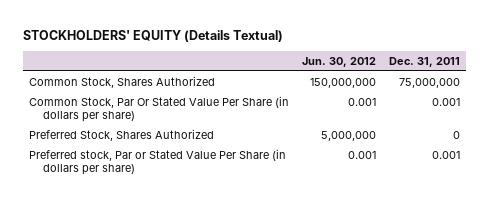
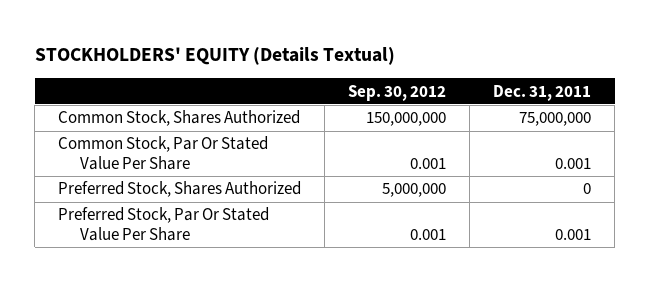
[302,57,377,68] Jun. 30, 2012 -> none
none -> [348,84,447,101] Sep. 30, 2012
[29,95,290,123] Common Stock, Par Or Stated Value Per Share (in dollars per share) -> [58,136,269,170] Common Stock, Par Or Stated Value Per Share
[29,148,287,176] Preferred stock, Par or Stated Value Per Share (in dollars per share) -> [58,207,270,241] Preferred Stock, Par Or Stated Value Per Share

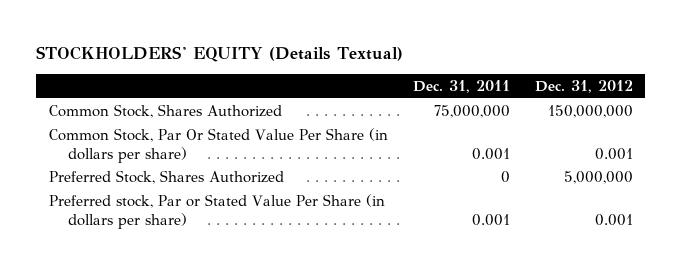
[348,84,447,101] Sep. 30, 2012 -> none
none -> [534,79,633,93] Dec. 31, 2012
[58,136,269,170] Common Stock, Par Or Stated Value Per Share -> [48,127,388,163] Common Stock, Par Or Stated Value Per Share (in dollars per share)
[58,207,270,241] Preferred Stock, Par Or Stated Value Per Share -> [48,193,385,229] Preferred stock, Par or Stated Value Per Share (in dollars per share)

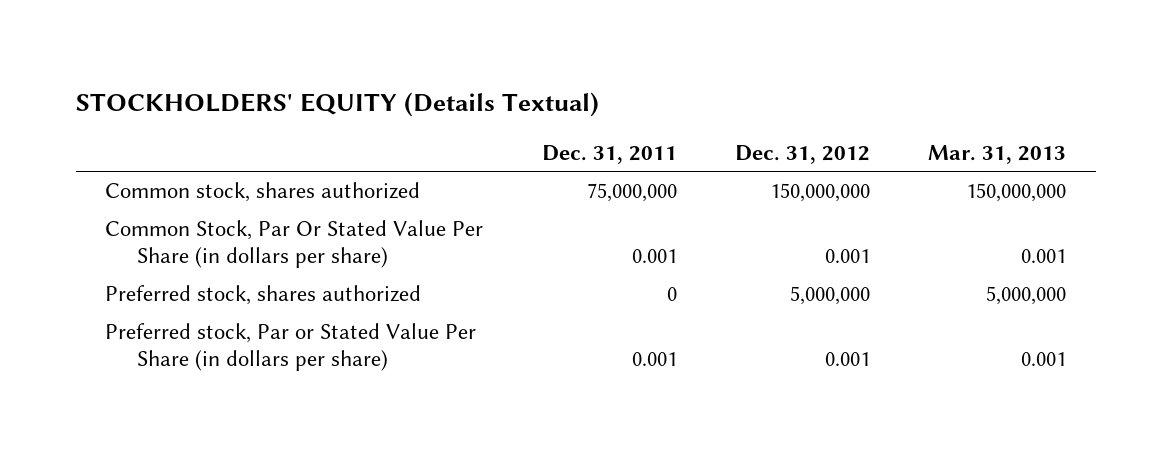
none -> [928,144,1067,164] Mar. 31, 2013
[48,103,282,118] Common Stock, Shares Authorized -> [105,182,421,203] Common stock, shares authorized
[48,169,284,184] Preferred Stock, Shares Authorized -> [105,285,422,306] Preferred stock, shares authorized

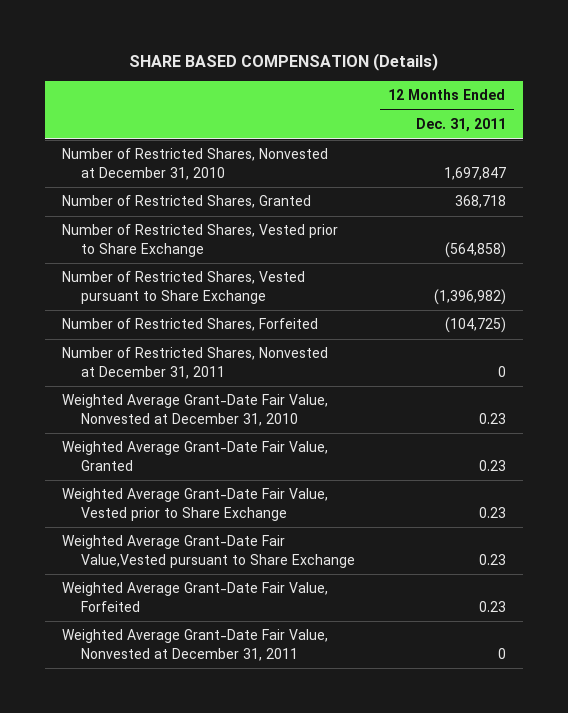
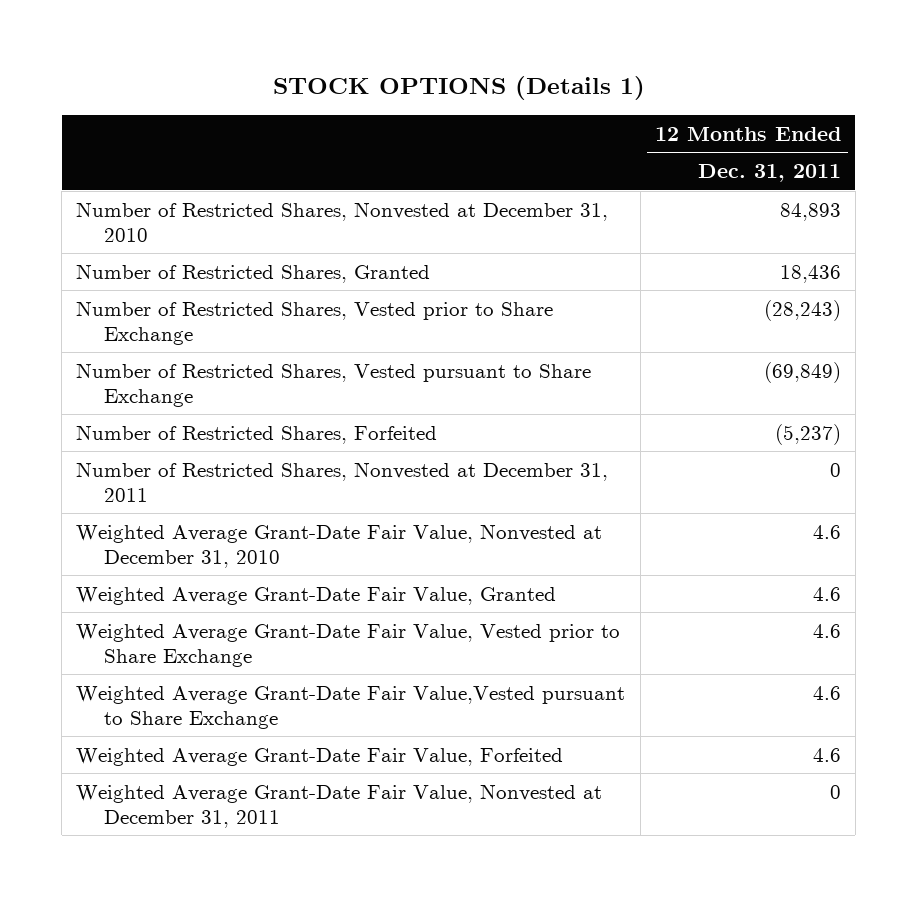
[128,53,438,72] SHARE BASED COMPENSATION (Details) -> [272,76,645,101] STOCK OPTIONS (Details 1)
[443,166,506,180] 1,697,847 -> [779,202,841,221] 84,893
[454,195,506,209] 368,718 -> [779,264,841,283] 18,436
[444,241,506,258] (564,858) -> [763,299,841,321] (28,243)
[433,288,506,305] (1,396,982) -> [763,361,841,383] (69,849)
[444,317,506,334] (104,725) -> [774,423,841,445] (5,237)
[478,412,506,424] 0.23 -> [812,524,841,539] 4.6
[478,459,506,471] 0.23 -> [812,586,841,601] 4.6
[478,506,506,518] 0.23 -> [812,623,841,638] 4.6
[478,553,506,565] 0.23 -> [812,685,841,700] 4.6
[478,600,506,612] 0.23 -> [812,747,841,762] 4.6

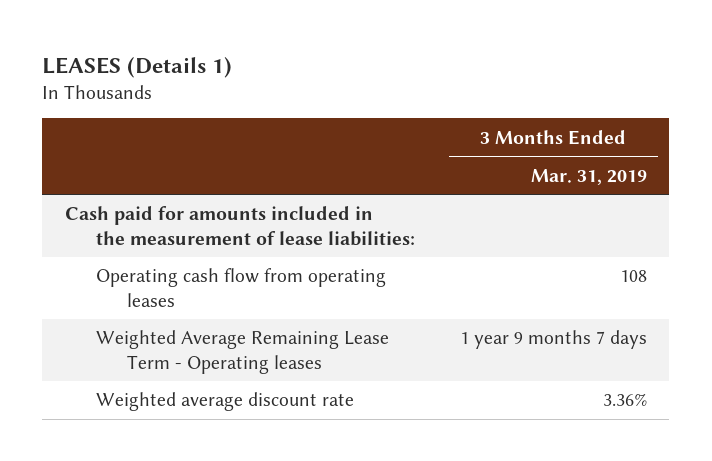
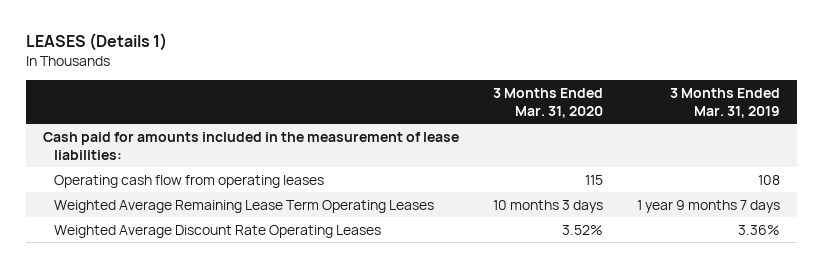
none -> [492,87,603,118] 3 Months Ended Mar. 31, 2020
[95,330,389,374] Weighted Average Remaining Lease Term - Operating leases -> [53,199,434,213] Weighted Average Remaining Lease Term Operating Leases
[95,392,354,412] Weighted average discount rate -> [53,224,381,238] Weighted Average Discount Rate Operating Leases

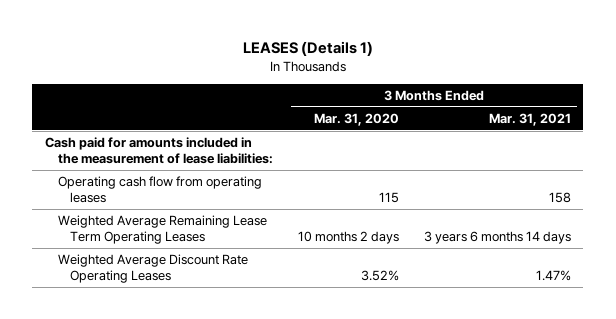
[669,87,780,118] 3 Months Ended Mar. 31, 2019 -> none
none -> [488,113,571,127] Mar. 31, 2021
[492,199,603,213] 10 months 3 days -> [297,231,399,245] 10 months 2 days

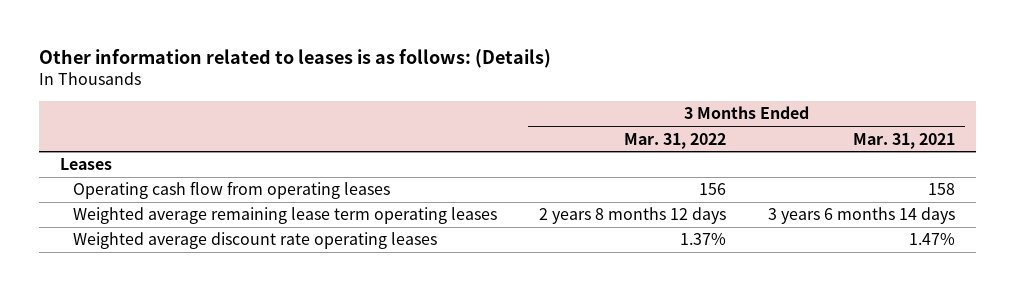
[242,40,373,56] LEASES (Details 1) -> [39,48,552,68] Other information related to leases is as follows: (Details)
[313,113,399,127] Mar. 31, 2020 -> none
none -> [623,132,726,149] Mar. 31, 2022
[44,137,273,165] Cash paid for amounts included in the measurement of lease liabilities: -> none
none -> [60,158,113,171] Leases
[57,215,267,245] Weighted Average Remaining Lease Term Operating Leases -> [72,207,497,225] Weighted average remaining lease term operating leases
[57,254,248,284] Weighted Average Discount Rate Operating Leases -> [72,232,437,250] Weighted average discount rate operating leases

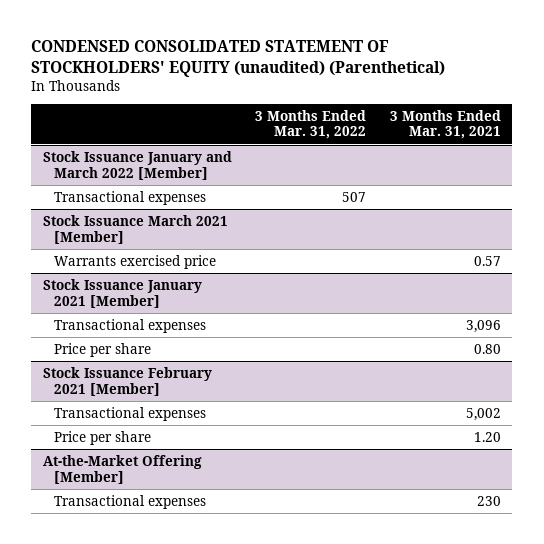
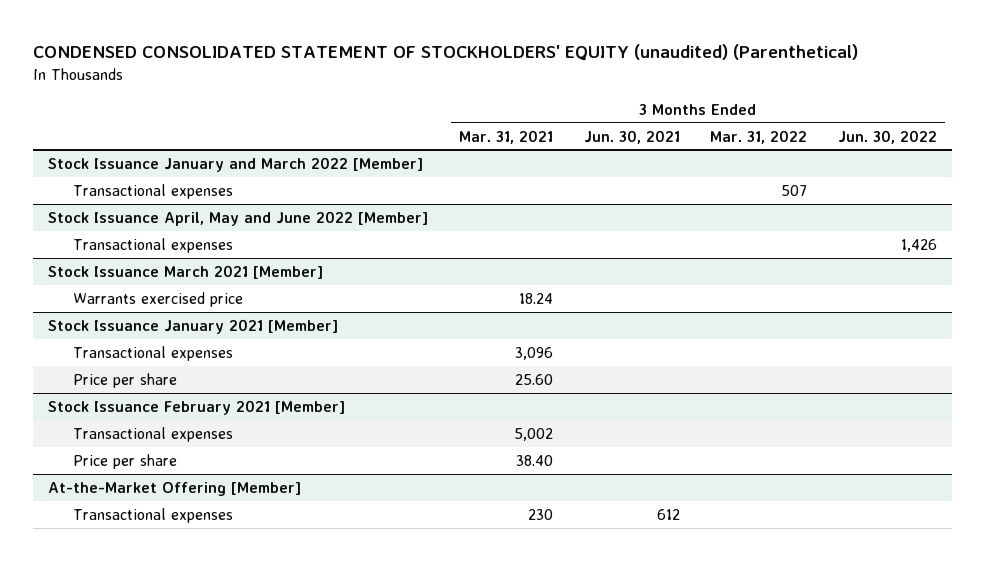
none -> [583,129,680,144] Jun. 30, 2021
none -> [837,129,937,144] Jun. 30, 2022
none -> [48,210,429,226] Stock Issuance April, May and June 2022 [Member]
none -> [73,237,234,253] Transactional expenses
[473,255,501,266] 0.57 -> [518,292,553,304] 18.24
[473,343,501,354] 0.80 -> [514,373,553,385] 25.60
[473,431,501,442] 1.20 -> [515,454,553,466] 38.40

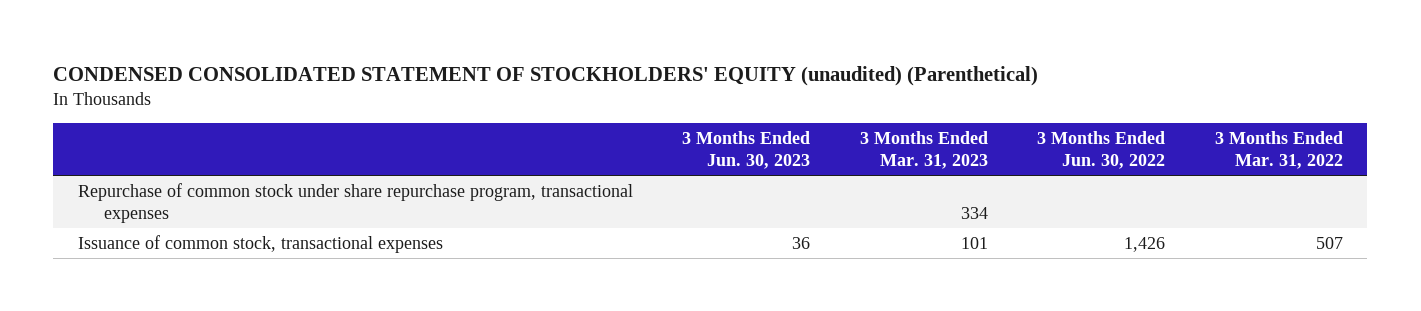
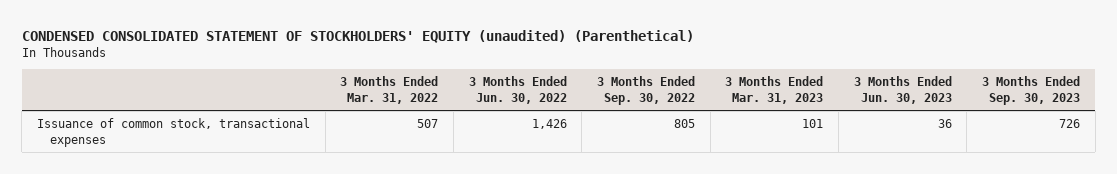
none -> [597,76,696,105] 3 Months Ended Sep. 30, 2022
none -> [982,76,1081,105] 3 Months Ended Sep. 30, 2023
[77,182,633,223] Repurchase of common stock under share repurchase program, transactional expenses -> none

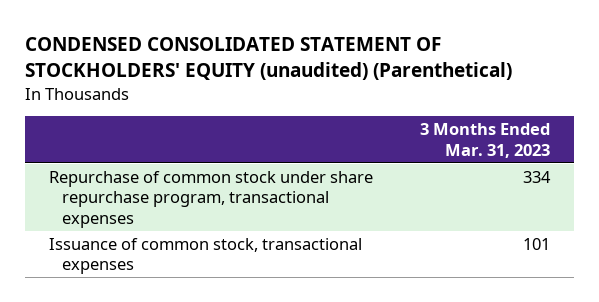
[340,76,439,104] 3 Months Ended Mar. 31, 2022 -> none
[468,76,567,104] 3 Months Ended Jun. 30, 2022 -> none
[597,76,696,105] 3 Months Ended Sep. 30, 2022 -> none
[853,76,952,104] 3 Months Ended Jun. 30, 2023 -> none
[982,76,1081,105] 3 Months Ended Sep. 30, 2023 -> none
none -> [48,171,373,228] Repurchase of common stock under share repurchase program, transactional expenses

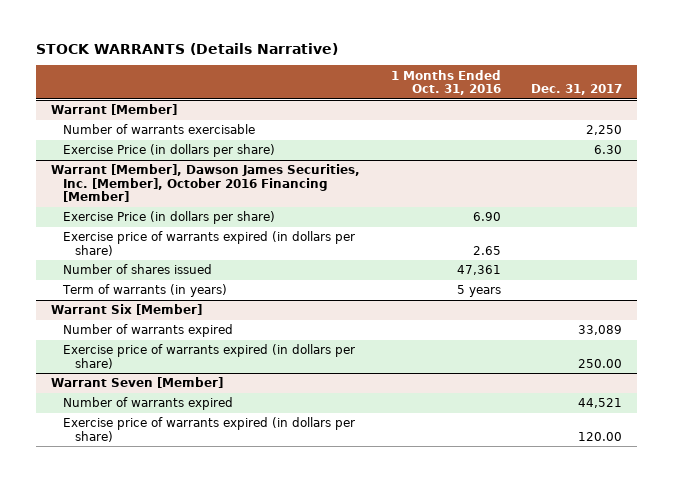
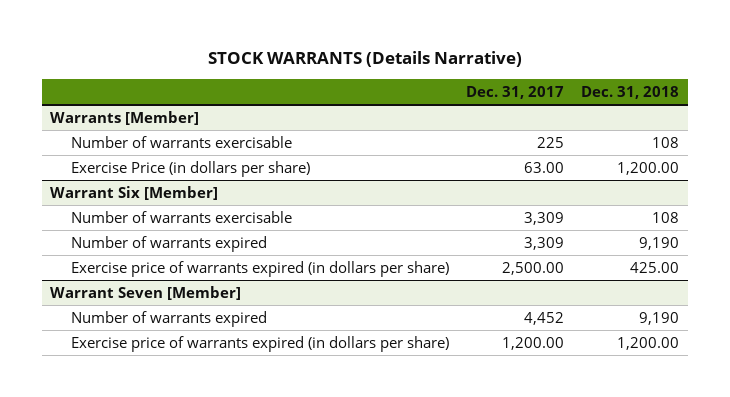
[390,69,501,96] 1 Months Ended Oct. 31, 2016 -> none
none -> [581,85,680,99] Dec. 31, 2018
[51,164,361,203] Warrant [Member], Dawson James Securities, Inc. [Member], October 2016 Financing [Member] -> none
[62,211,275,225] Exercise Price (in dollars per share) -> none
[62,231,355,256] Exercise price of warrants expired (in dollars per share) -> none
[62,264,212,275] Number of shares issued -> none
[61,284,227,298] Term of warrants (in years) -> none
[51,104,178,116] Warrant [Member] -> [50,110,200,125] Warrants [Member]
[586,125,623,136] 2,250 -> [537,136,565,148] 225
[594,145,623,155] 6.30 -> [524,161,565,173] 63.00
none -> [71,210,293,223] Number of warrants exercisable
[578,325,623,336] 33,089 -> [524,236,565,250] 3,309
[578,358,623,368] 250.00 -> [502,261,565,275] 2,500.00
[578,398,623,409] 44,521 -> [524,311,565,325] 4,452
[578,431,623,441] 120.00 -> [502,336,565,350] 1,200.00

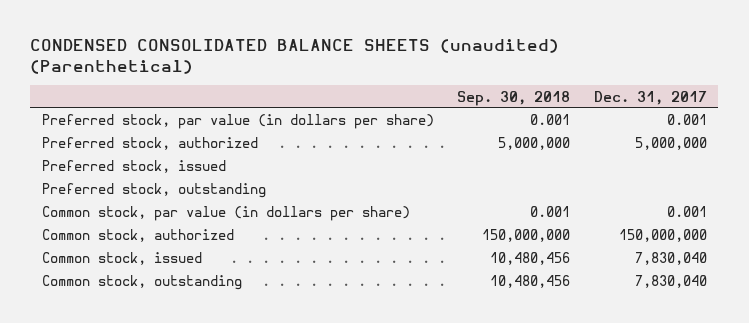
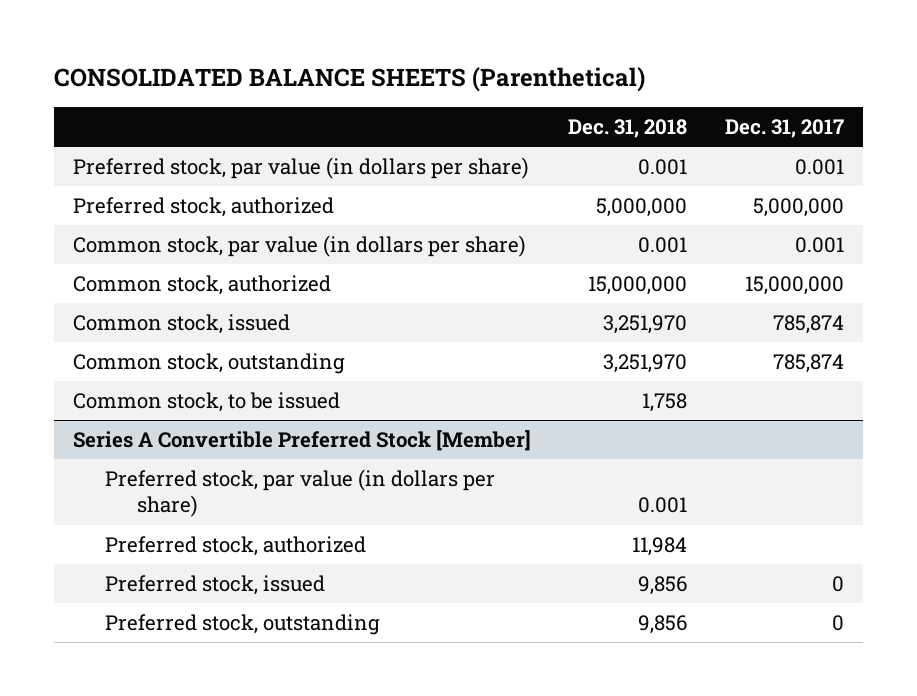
[30,39,560,74] CONDENSED CONSOLIDATED BALANCE SHEETS (unaudited) (Parenthetical) -> [54,67,646,93] CONSOLIDATED BALANCE SHEETS (Parenthetical)
[457,90,571,106] Sep. 30, 2018 -> none
none -> [568,118,688,138] Dec. 31, 2018
[42,160,227,174] Preferred stock, issued -> none
[42,183,267,199] Preferred stock, outstanding -> none
[618,229,707,243] 150,000,000 -> [744,276,844,296] 15,000,000
[634,252,707,266] 7,830,040 -> [772,315,844,335] 785,874
[634,275,707,289] 7,830,040 -> [772,354,844,374] 785,874
none -> [72,392,340,413] Common stock, to be issued
none -> [72,430,531,452] Series A Convertible Preferred Stock [Member]
none -> [105,469,496,518] Preferred stock, par value (in dollars per share)
none -> [105,536,367,557] Preferred stock, authorized
none -> [105,575,326,596] Preferred stock, issued
none -> [105,614,381,636] Preferred stock, outstanding

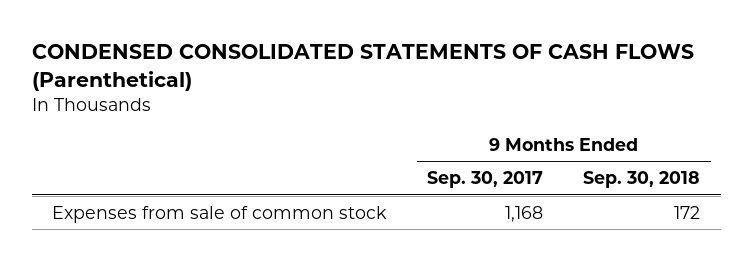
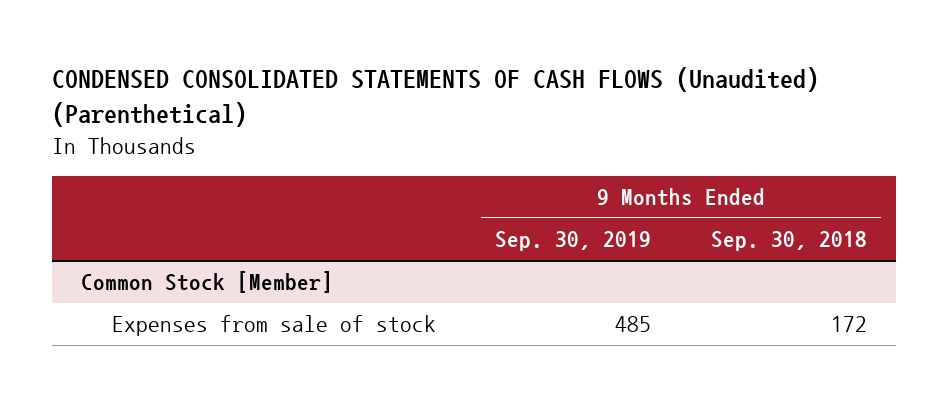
[31,44,694,91] CONDENSED CONSOLIDATED STATEMENTS OF CASH FLOWS (Parenthetical) -> [51,67,819,128] CONDENSED CONSOLIDATED STATEMENTS OF CASH FLOWS (Unaudited) (Parenthetical)
[427,171,544,189] Sep. 30, 2017 -> none
none -> [495,231,652,252] Sep. 30, 2019
none -> [81,271,334,294] Common Stock [Member]
[51,205,387,223] Expenses from sale of common stock -> [112,315,437,337] Expenses from sale of stock

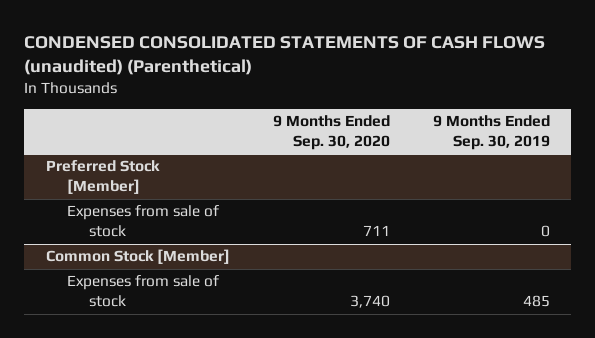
[51,67,819,128] CONDENSED CONSOLIDATED STATEMENTS OF CASH FLOWS (Unaudited) (Parenthetical) -> [24,36,546,76] CONDENSED CONSOLIDATED STATEMENTS OF CASH FLOWS (unaudited) (Parenthetical)
[710,231,867,252] Sep. 30, 2018 -> none
none -> [272,115,390,150] 9 Months Ended Sep. 30, 2020
none -> [45,160,160,195] Preferred Stock [Member]
none -> [67,205,220,238] Expenses from sale of stock

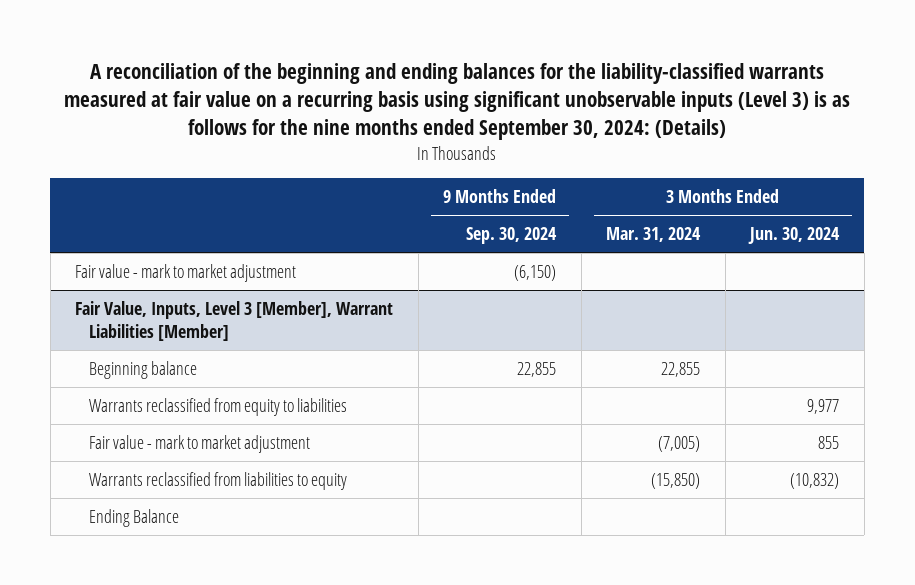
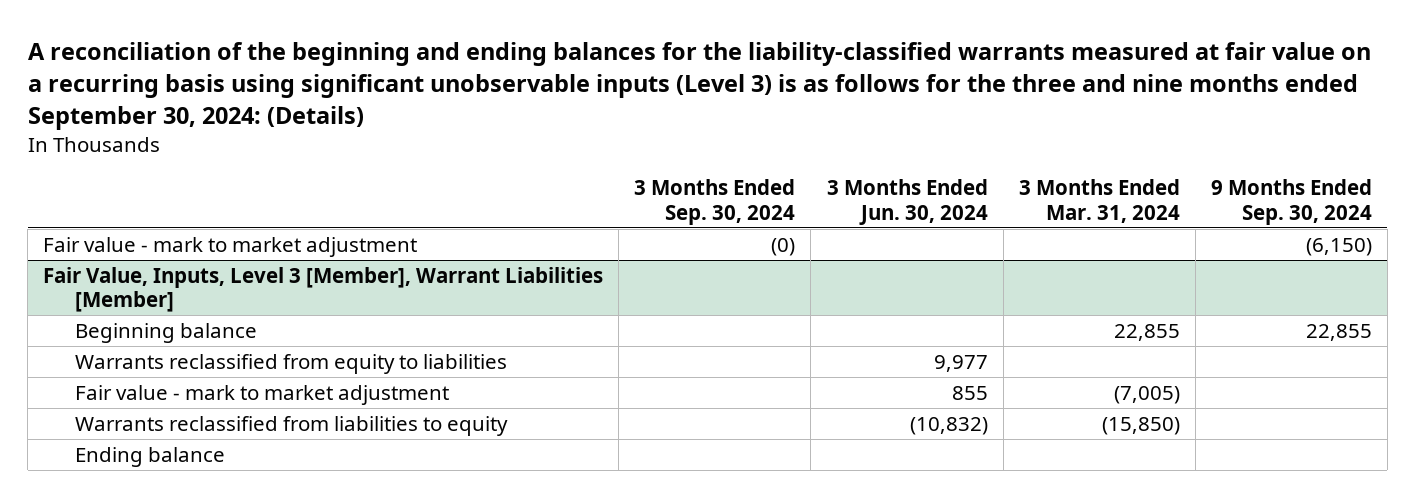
[64,62,851,141] A reconciliation of the beginning and ending balances for the liability-classified warrants measured at fair value on a recurring basis using significant unobservable inputs (Level 3) is as follows for the nine months ended September 30, 2024: (Details) -> [27,41,1371,130] A reconciliation of the beginning and ending balances for the liability-classified warrants measured at fair value on a recurring basis using significant unobservable inputs (Level 3) is as follows for the three and nine months ended September 30, 2024: (Details)
none -> [634,179,796,225] 3 Months Ended Sep. 30, 2024
[89,509,180,528] Ending Balance -> [74,446,225,467] Ending balance

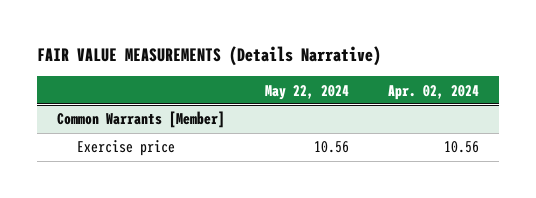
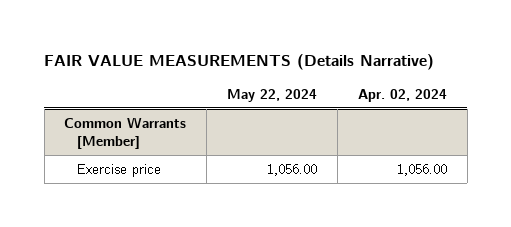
[313,141,349,154] 10.56 -> [267,163,318,176] 1,056.00
[444,141,480,154] 10.56 -> [396,163,447,176] 1,056.00

